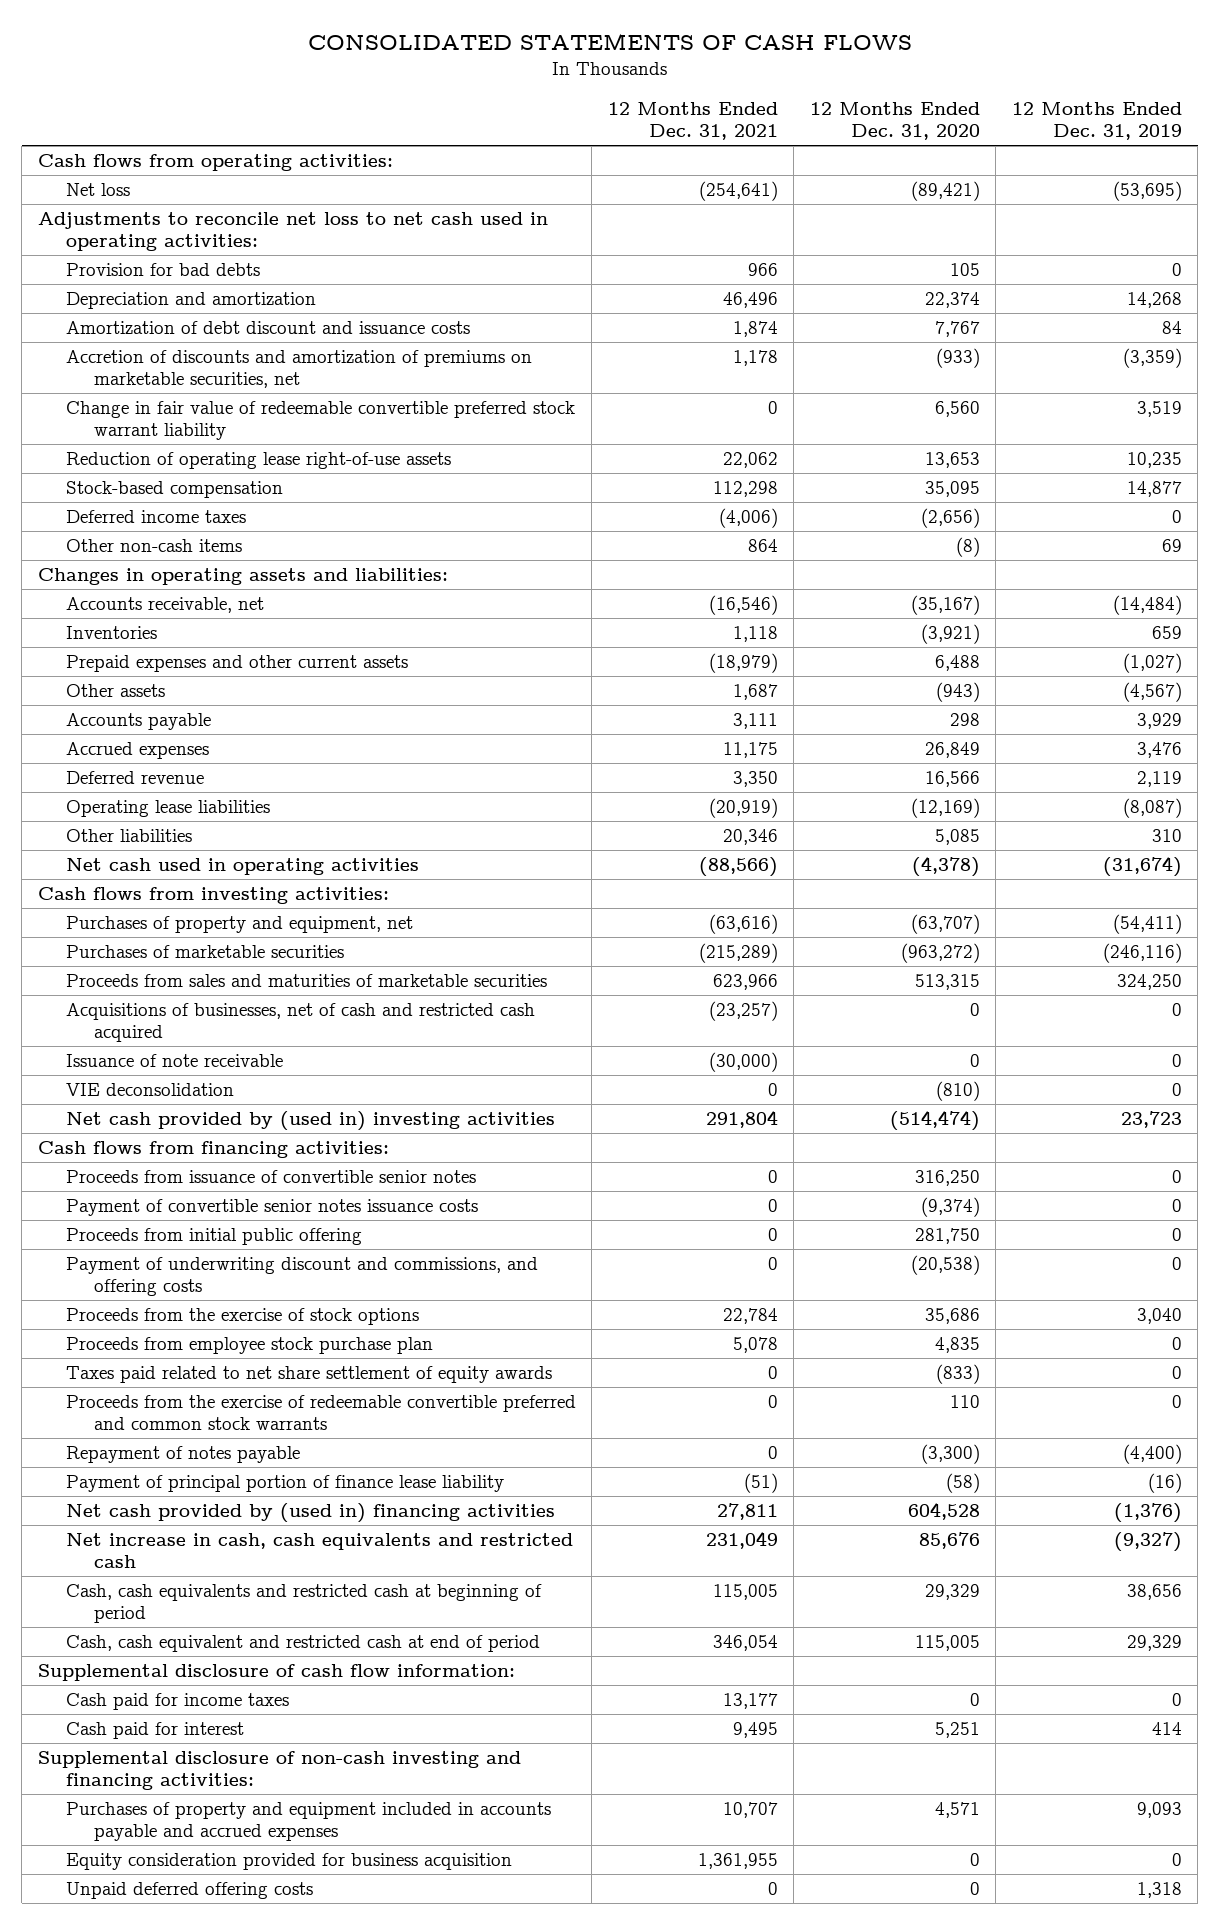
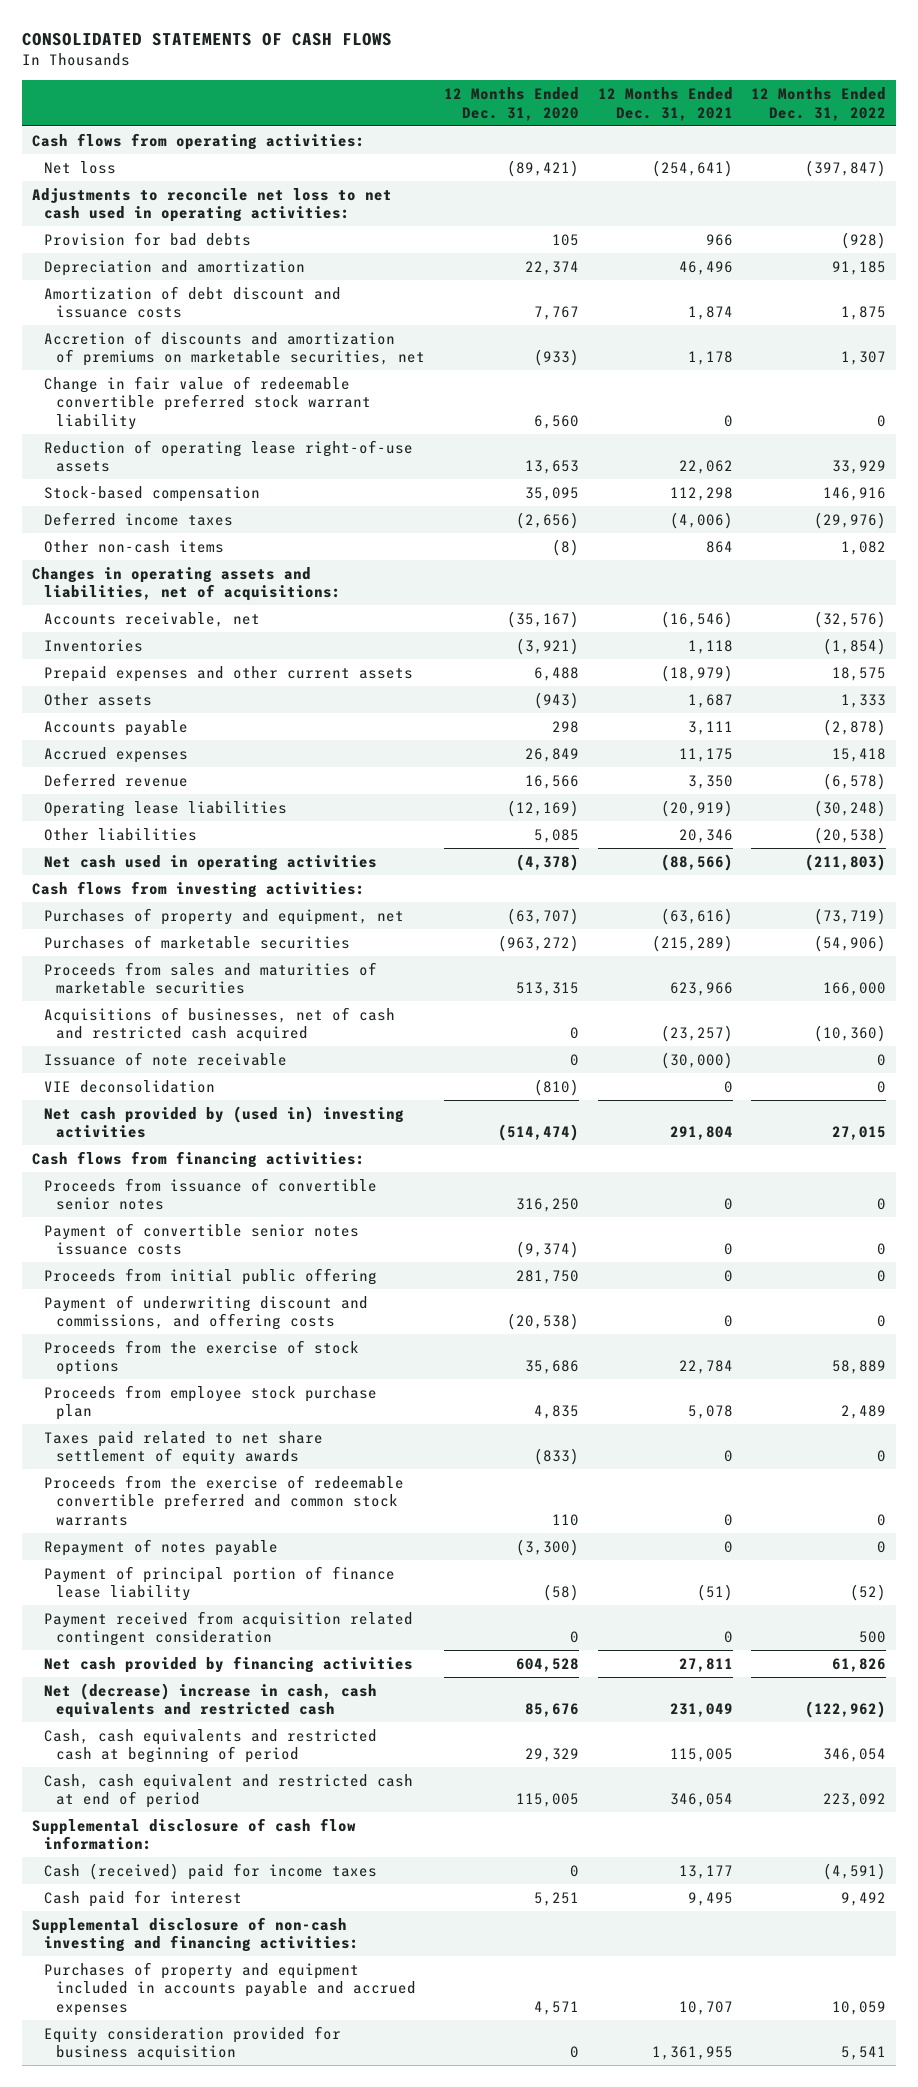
[1011,101,1182,140] 12 Months Ended Dec. 31, 2019 -> none
none -> [751,86,887,121] 12 Months Ended Dec. 31, 2022
[37,568,448,586] Changes in operating assets and liabilities: -> [31,566,342,602] Changes in operating assets and liabilities, net of acquisitions:
none -> [44,1610,414,1647] Payment received from acquisition related contingent consideration
[65,1503,555,1524] Net cash provided by (used in) financing activities -> [44,1655,414,1673] Net cash provided by financing activities
[65,1533,573,1568] Net increase in cash, cash equivalents and restricted cash -> [44,1682,378,1719] Net (decrease) increase in cash, cash equivalents and restricted cash
[65,1693,289,1711] Cash paid for income taxes -> [44,1862,378,1880] Cash (received) paid for income taxes
[65,1882,313,1900] Unpaid deferred offering costs -> none

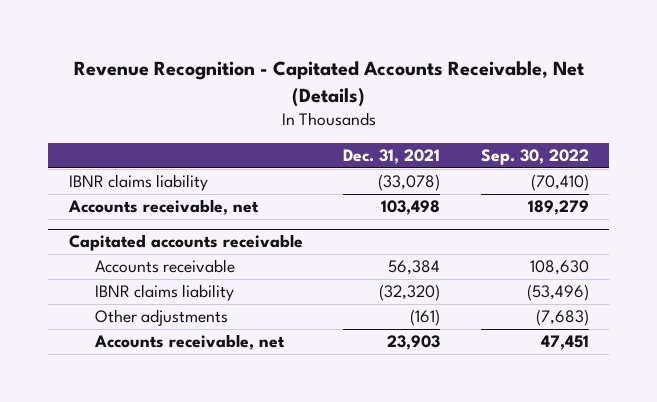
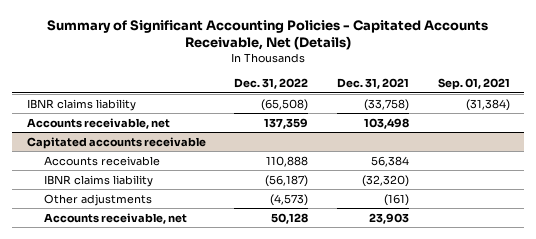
[73,61,584,108] Revenue Recognition - Capitated Accounts Receivable, Net (Details) -> [47,19,489,51] Summary of Significant Accounting Policies - Capitated Accounts Receivable, Net (Details)
[480,148,589,165] Sep. 30, 2022 -> none
none -> [234,78,309,90] Dec. 31, 2022
none -> [437,78,510,91] Sep. 01, 2021
[378,174,441,192] (33,078) -> [364,98,410,111] (33,758)

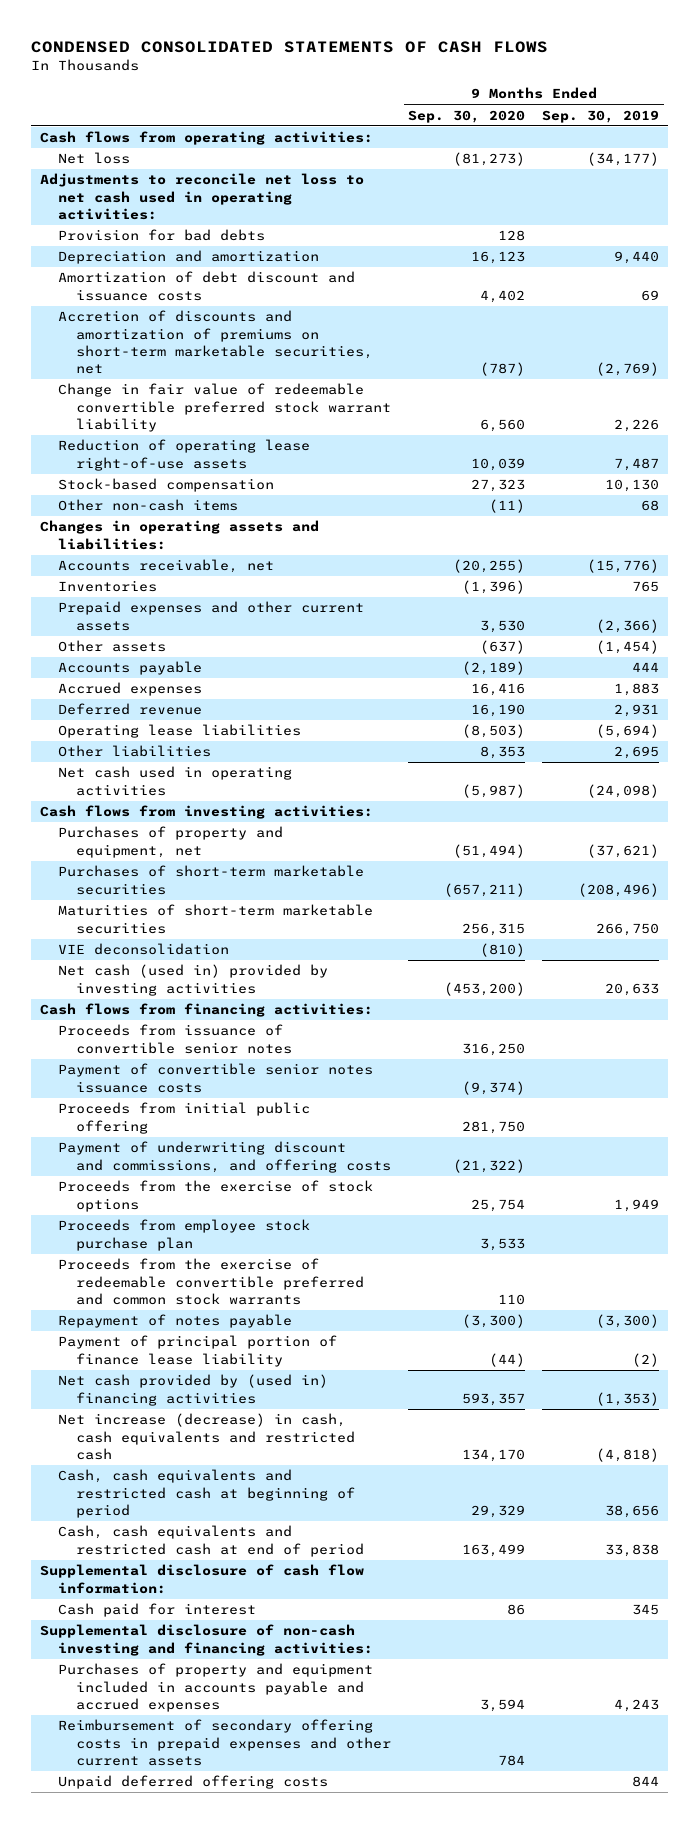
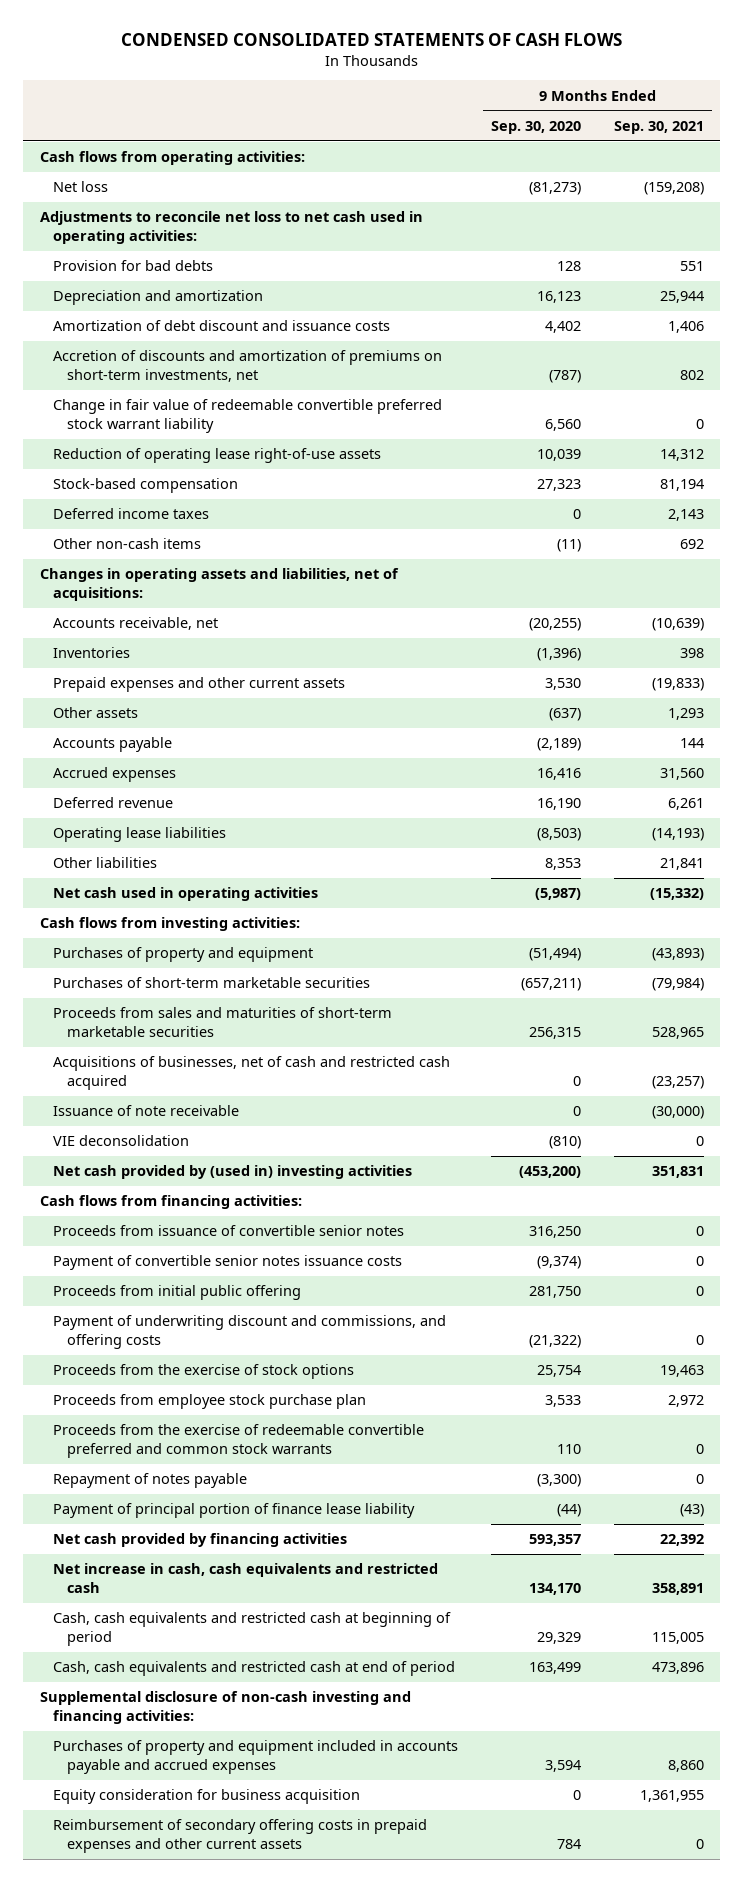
[542,109,660,123] Sep. 30, 2019 -> none
none -> [613,121,704,135] Sep. 30, 2021
[57,310,374,374] Accretion of discounts and amortization of premiums on short-term marketable securities, net -> [53,350,443,383] Accretion of discounts and amortization of premiums on short-term investments, net
none -> [53,508,210,520] Deferred income taxes
[39,520,319,550] Changes in operating assets and liabilities: -> [39,568,399,602] Changes in operating assets and liabilities, net of acquisitions:
[57,826,283,858] Purchases of property and equipment, net -> [53,947,314,963] Purchases of property and equipment
[57,904,373,934] Maturities of short-term marketable securities -> [53,1007,393,1038] Proceeds from sales and maturities of short-term marketable securities
none -> [53,1056,451,1091] Acquisitions of businesses, net of cash and restricted cash acquired
none -> [53,1105,240,1117] Issuance of note receivable
[57,964,328,996] Net cash (used in) provided by investing activities -> [53,1165,413,1180] Net cash provided by (used in) investing activities
[57,1374,328,1406] Net cash provided by (used in) financing activities -> [53,1533,348,1548] Net cash provided by financing activities
[57,1413,356,1460] Net increase (decrease) in cash, cash equivalents and restricted cash -> [53,1563,439,1594] Net increase in cash, cash equivalents and restricted cash
[39,1564,364,1594] Supplemental disclosure of cash flow information: -> none
[57,1603,256,1618] Cash paid for interest -> none
none -> [53,1789,361,1805] Equity consideration for business acquisition
[57,1775,328,1790] Unpaid deferred offering costs -> none

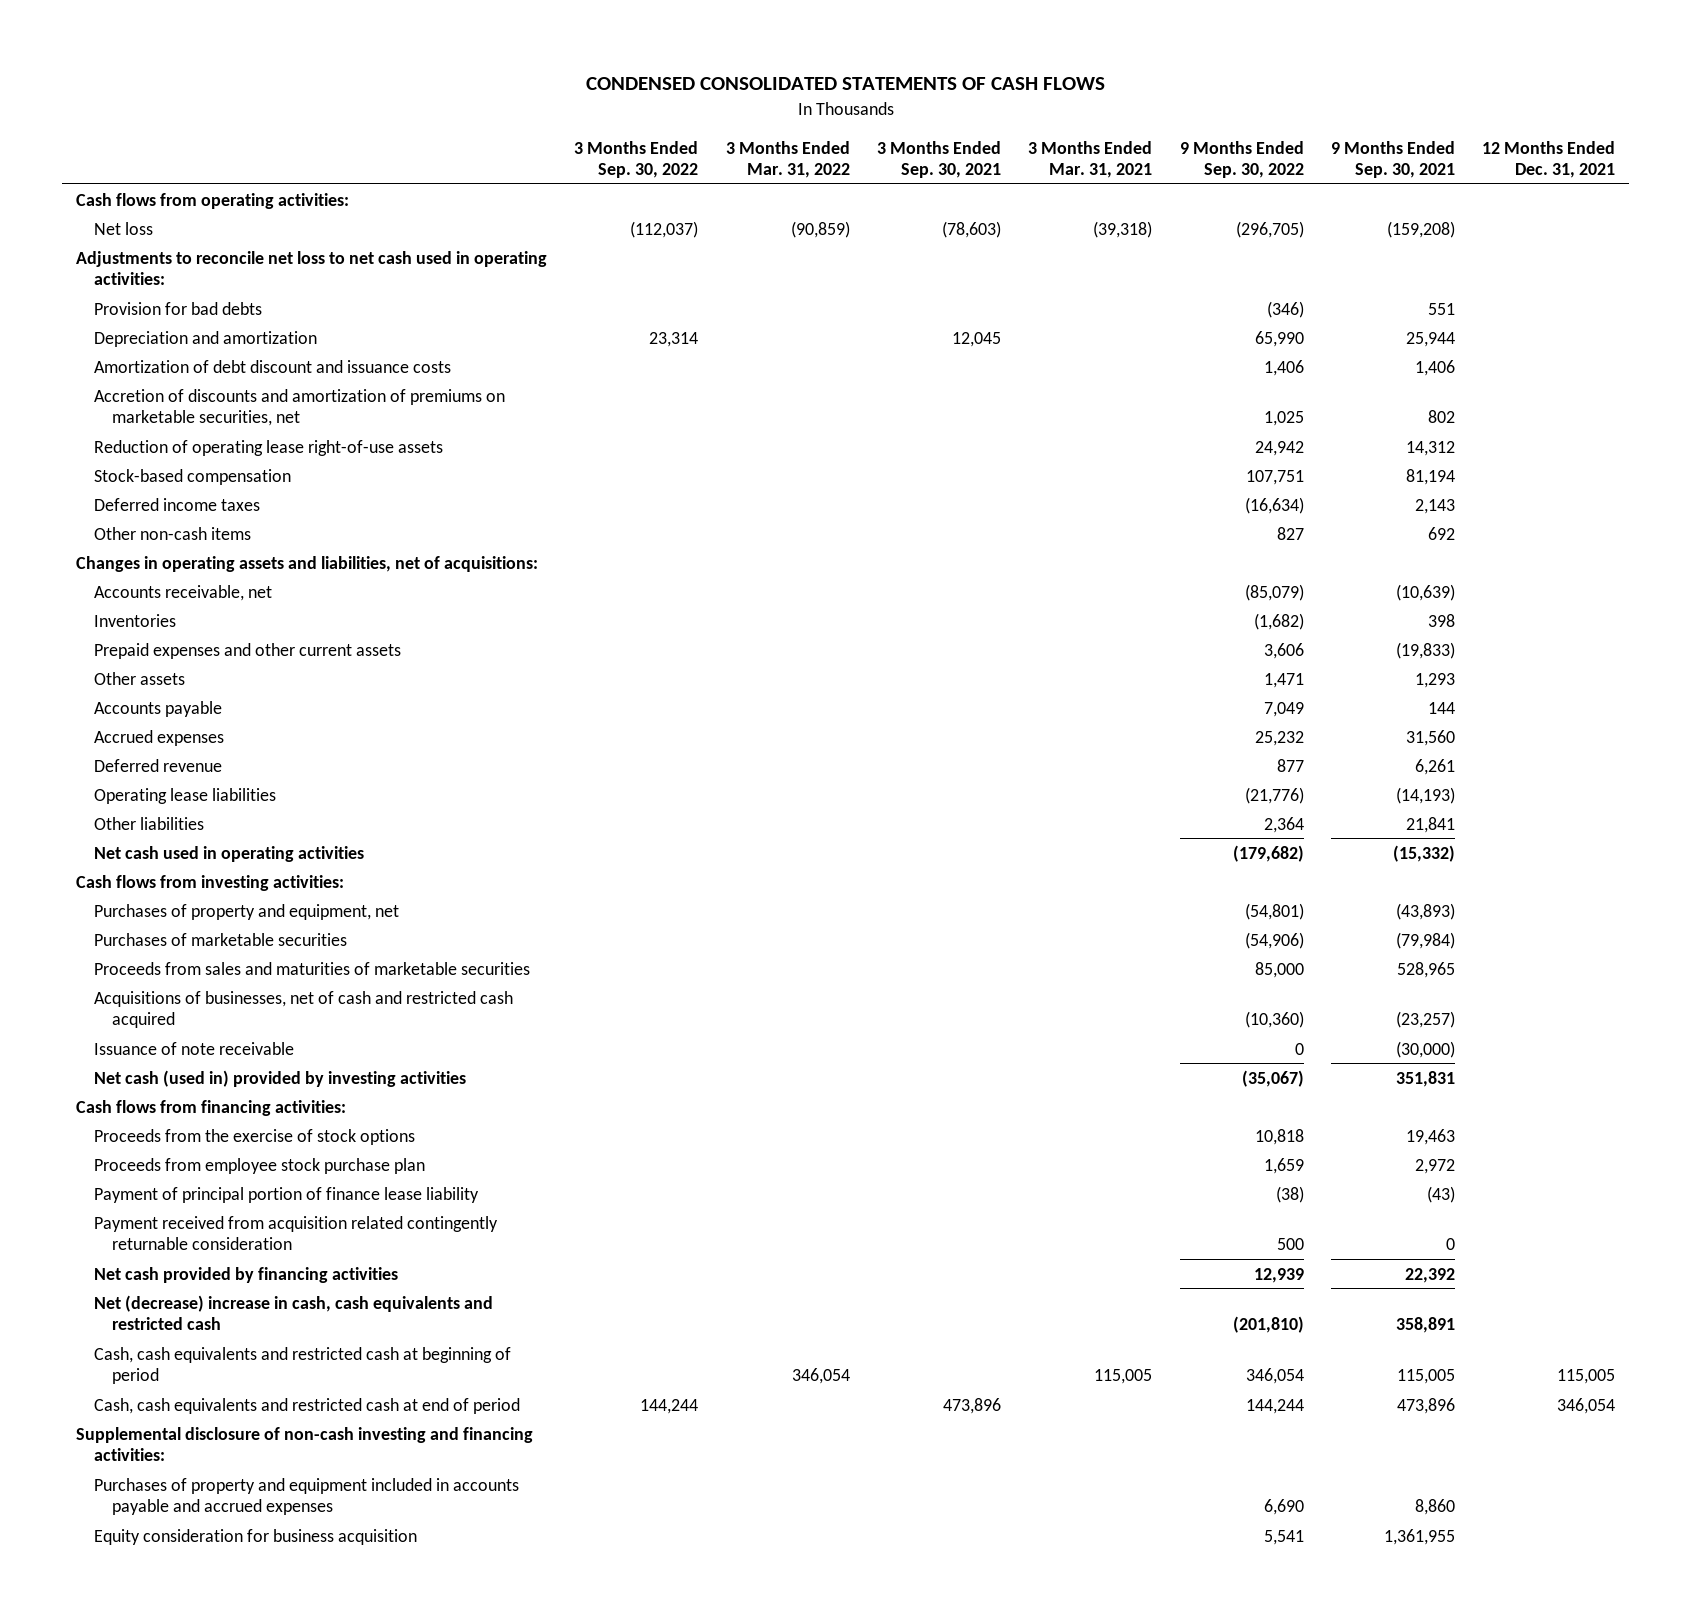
[491,121,582,135] Sep. 30, 2020 -> none
none -> [574,140,699,179] 3 Months Ended Sep. 30, 2022
none -> [725,140,850,179] 3 Months Ended Mar. 31, 2022
none -> [877,140,1002,179] 3 Months Ended Sep. 30, 2021
none -> [1028,140,1153,179] 3 Months Ended Mar. 31, 2021
none -> [1179,140,1304,179] 9 Months Ended Sep. 30, 2022
none -> [1482,140,1616,179] 12 Months Ended Dec. 31, 2021
[53,399,443,434] Change in fair value of redeemable convertible preferred stock warrant liability -> none
[53,350,443,383] Accretion of discounts and amortization of premiums on short-term investments, net -> [93,388,505,427] Accretion of discounts and amortization of premiums on marketable securities, net
[53,947,314,963] Purchases of property and equipment -> [93,903,399,920] Purchases of property and equipment, net
[53,977,371,989] Purchases of short-term marketable securities -> [93,932,347,946] Purchases of marketable securities
[53,1007,393,1038] Proceeds from sales and maturities of short-term marketable securities -> [93,961,530,975] Proceeds from sales and maturities of marketable securities
[53,1135,190,1147] VIE deconsolidation -> none
[53,1165,413,1180] Net cash provided by (used in) investing activities -> [93,1069,466,1087] Net cash (used in) provided by investing activities
[53,1225,405,1237] Proceeds from issuance of convertible senior notes -> none
[53,1255,403,1271] Payment of convertible senior notes issuance costs -> none
[53,1285,302,1301] Proceeds from initial public offering -> none
[53,1315,447,1350] Payment of underwriting discount and commissions, and offering costs -> none
[53,1424,425,1459] Proceeds from the exercise of redeemable convertible preferred and common stock warrants -> none
[53,1473,248,1489] Repayment of notes payable -> none
none -> [93,1215,498,1251] Payment received from acquisition related contingently returnable consideration
[53,1563,439,1594] Net increase in cash, cash equivalents and restricted cash -> [93,1294,493,1331] Net (decrease) increase in cash, cash equivalents and restricted cash
[53,1819,428,1854] Reimbursement of secondary offering costs in prepaid expenses and other current assets -> none

